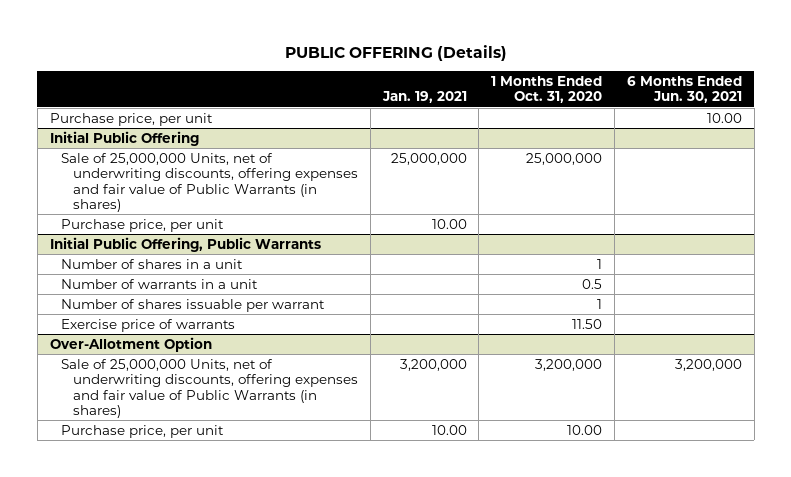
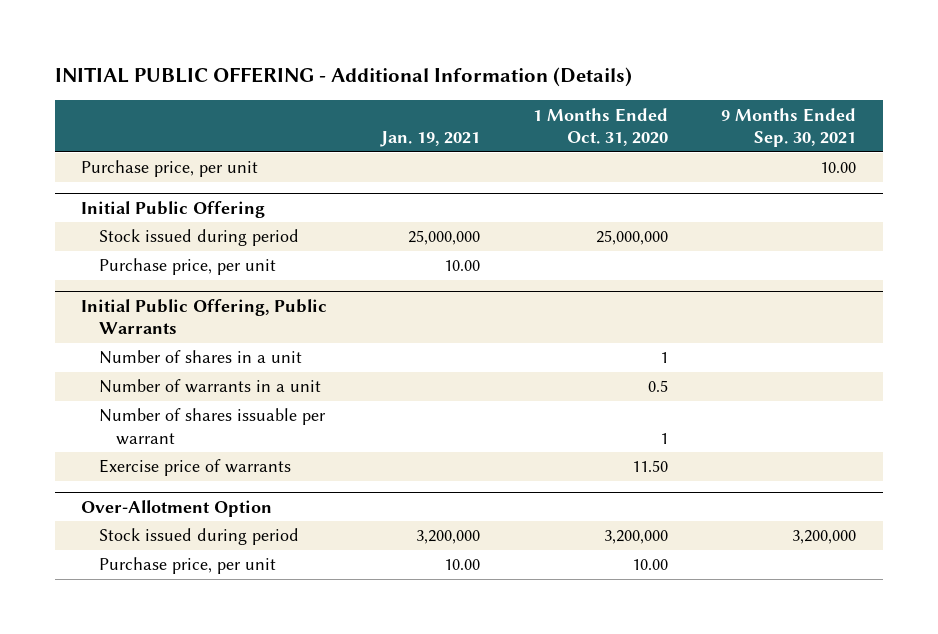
[284,44,507,61] PUBLIC OFFERING (Details) -> [54,67,632,88] INITIAL PUBLIC OFFERING - Additional Information (Details)
[626,75,742,104] 6 Months Ended Jun. 30, 2021 -> none
none -> [721,107,857,148] 9 Months Ended Sep. 30, 2021
[61,152,358,212] Sale of 25,000,000 Units, net of underwriting discounts, offering expenses and fair value of Public Warrants (in shares) -> [98,229,299,247] Stock issued during period
[61,358,358,418] Sale of 25,000,000 Units, net of underwriting discounts, offering expenses and fair value of Public Warrants (in shares) -> [98,528,299,546] Stock issued during period

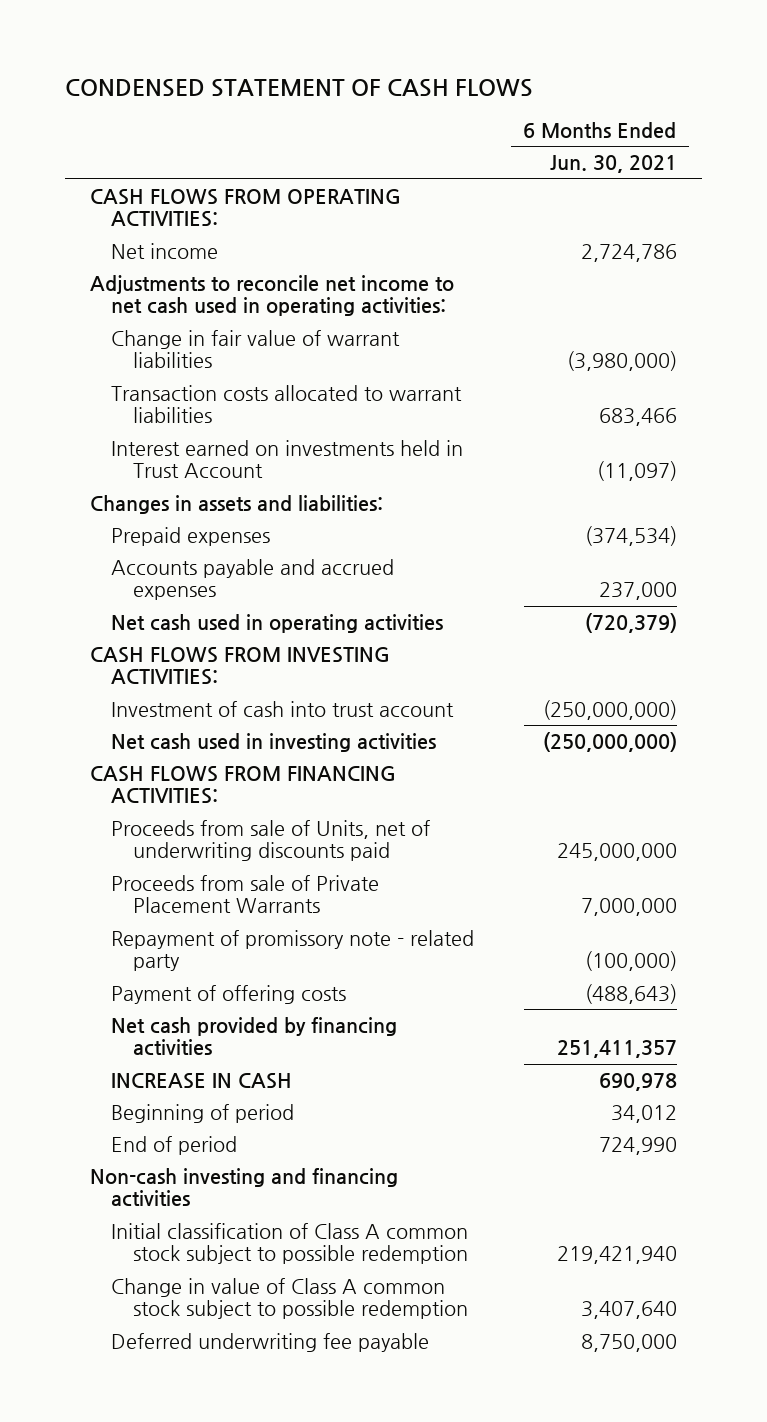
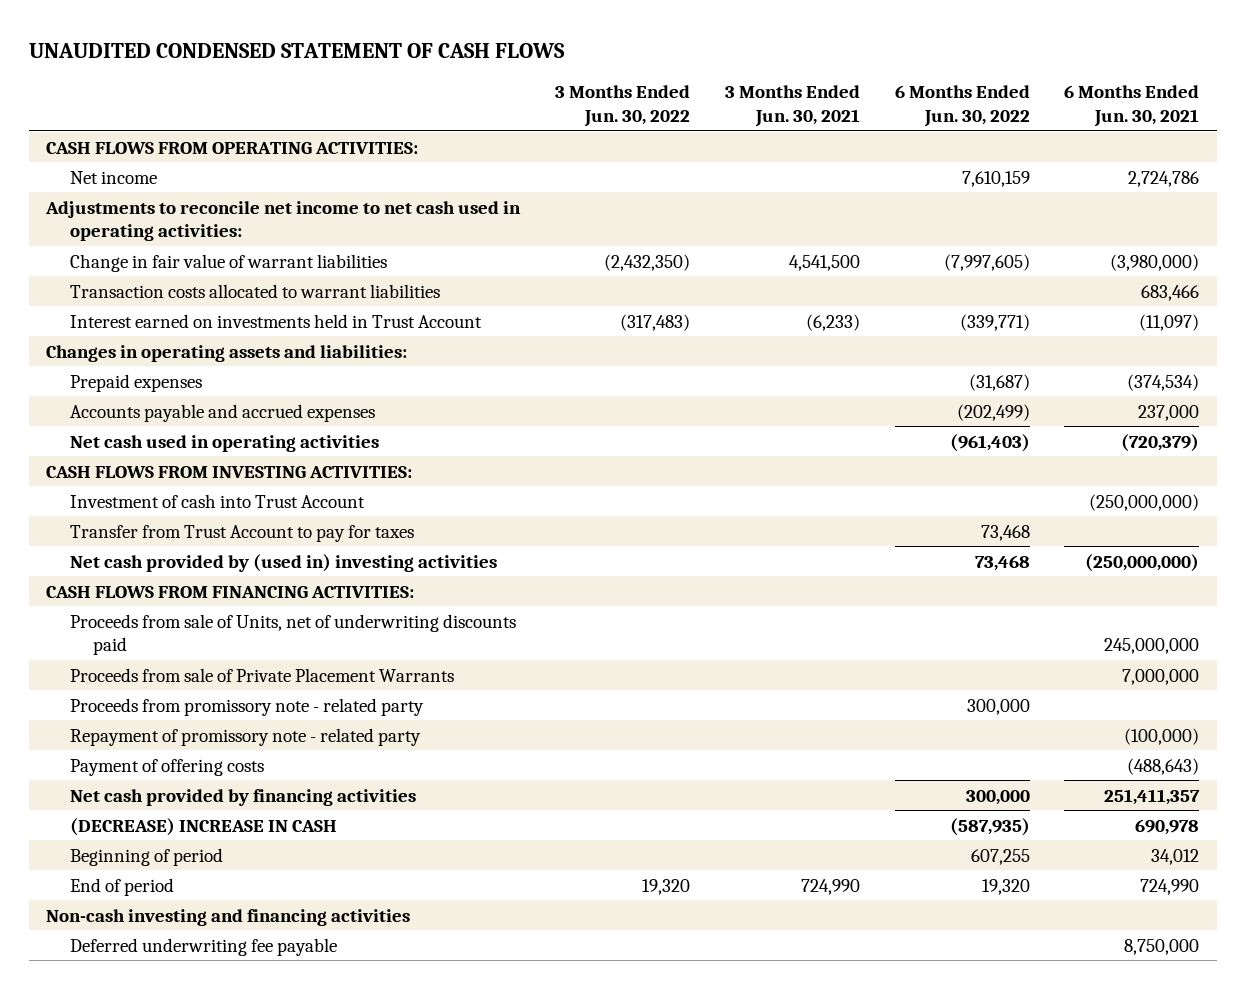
[64,79,533,98] CONDENSED STATEMENT OF CASH FLOWS -> [29,43,566,59] UNAUDITED CONDENSED STATEMENT OF CASH FLOWS
none -> [555,85,691,127] 3 Months Ended Jun. 30, 2022
none -> [724,85,860,127] 3 Months Ended Jun. 30, 2021
none -> [894,85,1030,127] 6 Months Ended Jun. 30, 2022
[89,494,383,514] Changes in assets and liabilities: -> [46,344,408,362] Changes in operating assets and liabilities:
[111,700,455,717] Investment of cash into trust account -> [69,493,365,508] Investment of cash into Trust Account
none -> [69,524,414,542] Transfer from Trust Account to pay for taxes
[111,732,437,752] Net cash used in investing activities -> [69,553,497,572] Net cash provided by (used in) investing activities
none -> [69,697,424,716] Proceeds from promissory note - related party
[111,1072,293,1089] INCREASE IN CASH -> [69,817,337,836] (DECREASE) INCREASE IN CASH
[111,1222,469,1265] Initial classification of Class A common stock subject to possible redemption -> none
[111,1277,468,1320] Change in value of Class A common stock subject to possible redemption -> none

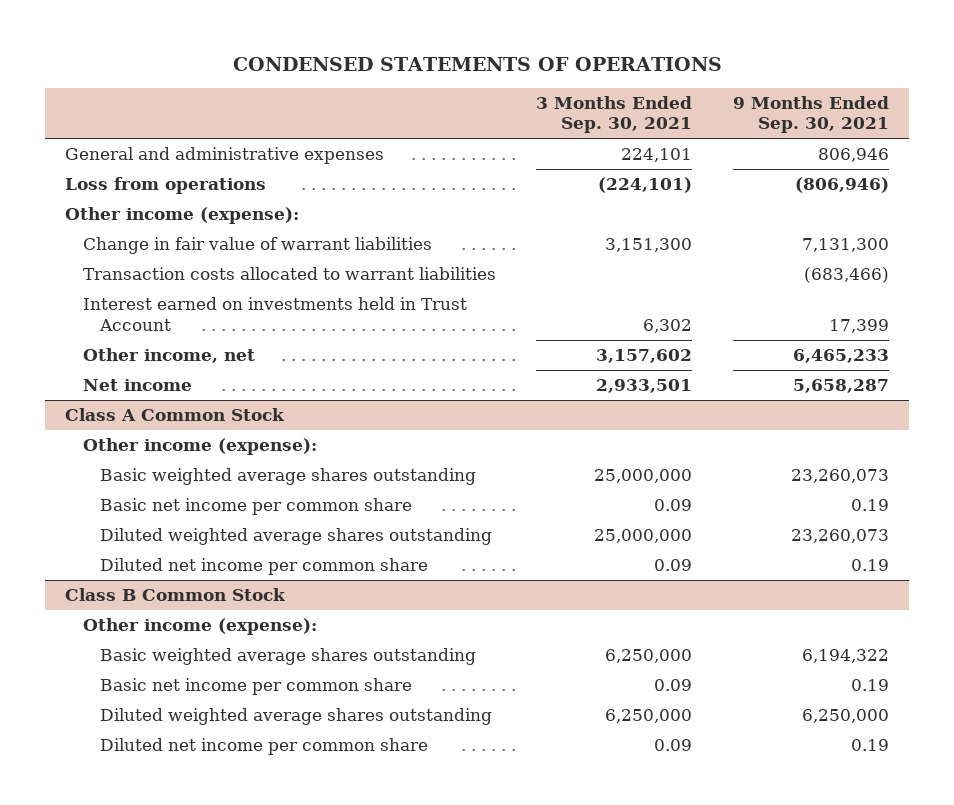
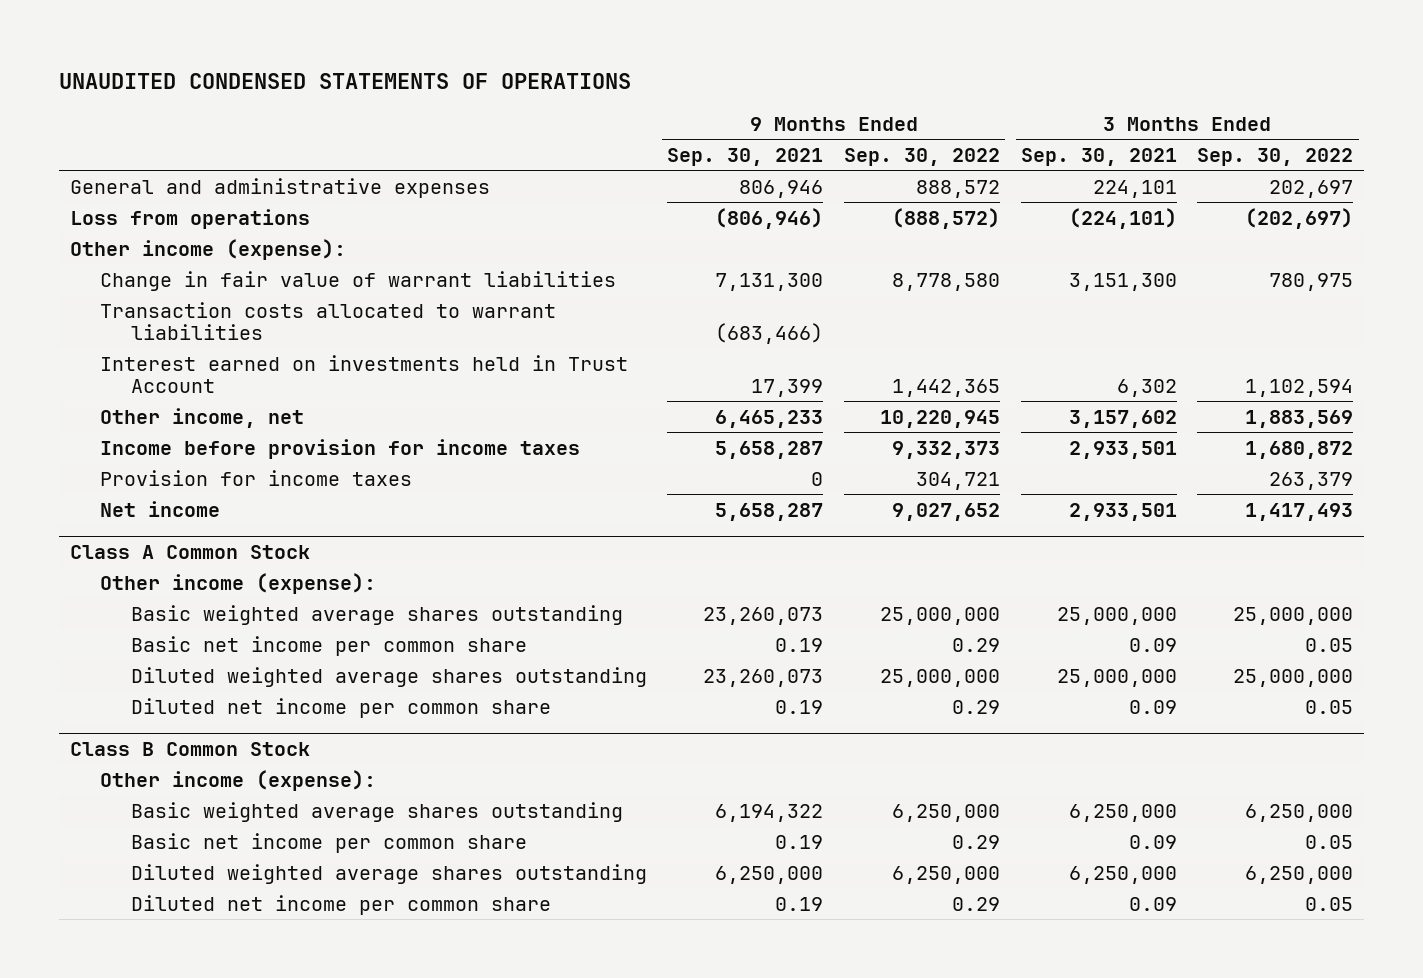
[232,56,722,71] CONDENSED STATEMENTS OF OPERATIONS -> [59,73,632,90] UNAUDITED CONDENSED STATEMENTS OF OPERATIONS
none -> [844,147,1001,166] Sep. 30, 2022
none -> [1197,147,1354,166] Sep. 30, 2022
none -> [100,438,581,459] Income before provision for income taxes
none -> [100,469,413,486] Provision for income taxes

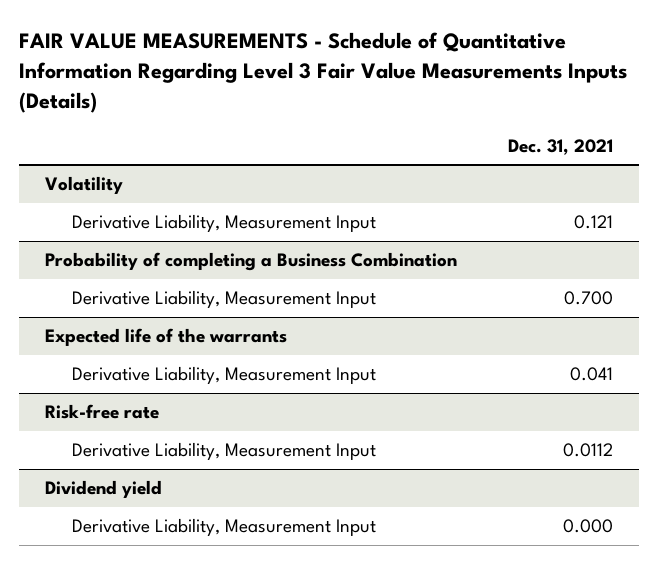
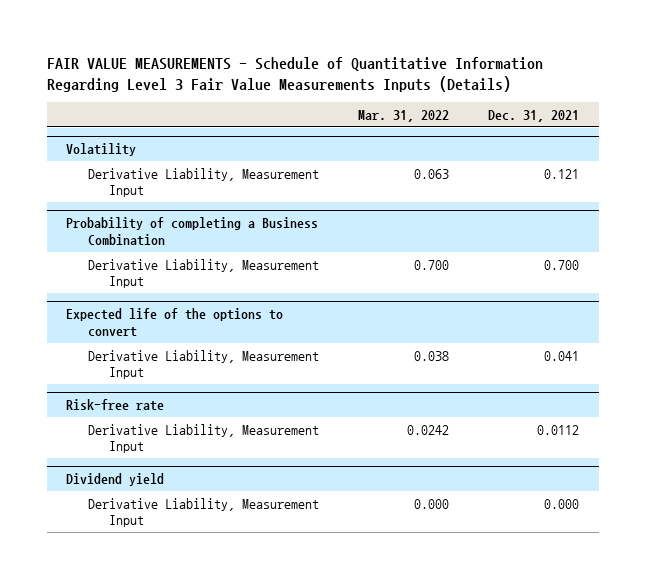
none -> [357,109,449,122] Mar. 31, 2022
[44,328,287,347] Expected life of the warrants -> [66,307,284,337] Expected life of the options to convert

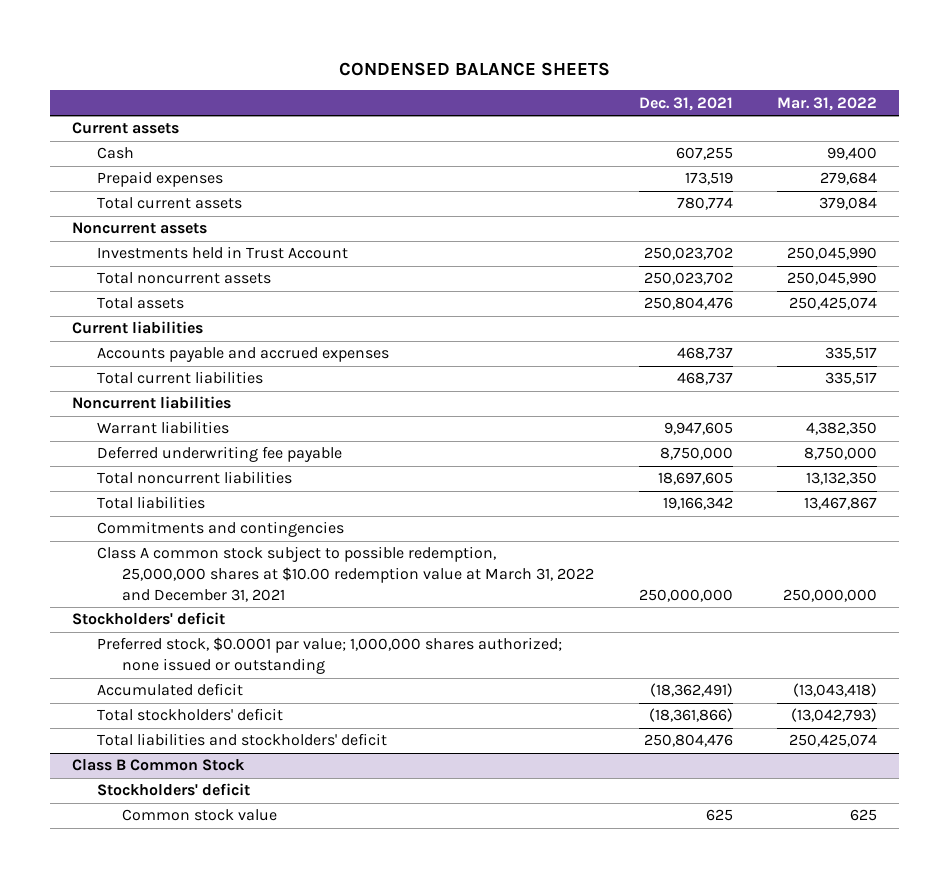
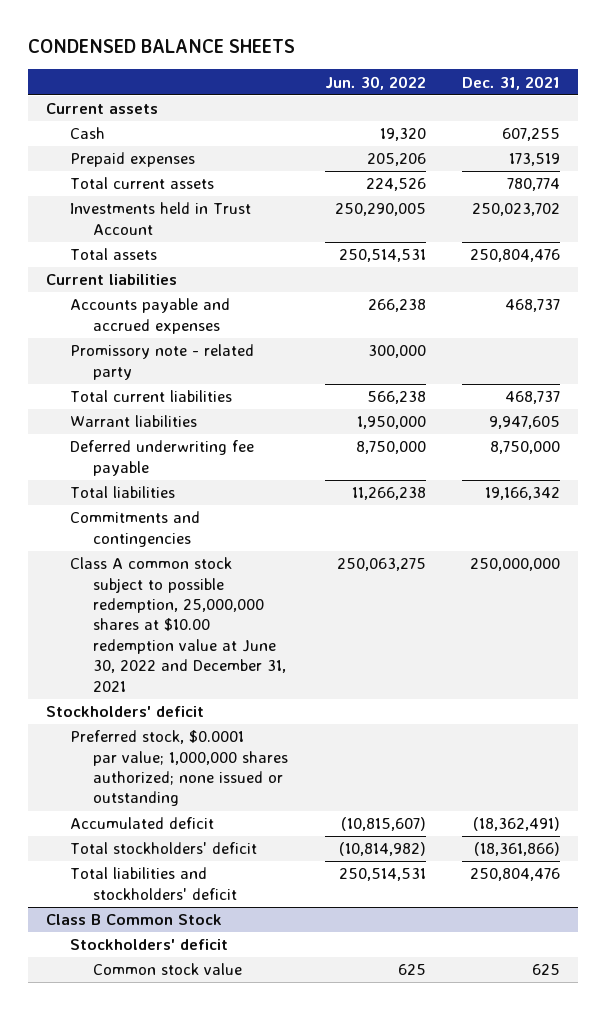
[777,96,878,111] Mar. 31, 2022 -> none
none -> [324,75,426,90] Jun. 30, 2022
[72,222,208,235] Noncurrent assets -> none
[97,272,272,285] Total noncurrent assets -> none
none -> [69,344,254,380] Promissory note - related party
[72,396,232,410] Noncurrent liabilities -> none
[97,471,293,485] Total noncurrent liabilities -> none
[97,546,594,602] Class A common stock subject to possible redemption, 25,000,000 shares at $10.00 redemption value at March 31, 2022 and December 31, 2021 -> [69,557,287,692] Class A common stock subject to possible redemption, 25,000,000 shares at $10.00 redemption value at June 30, 2022 and December 31, 2021

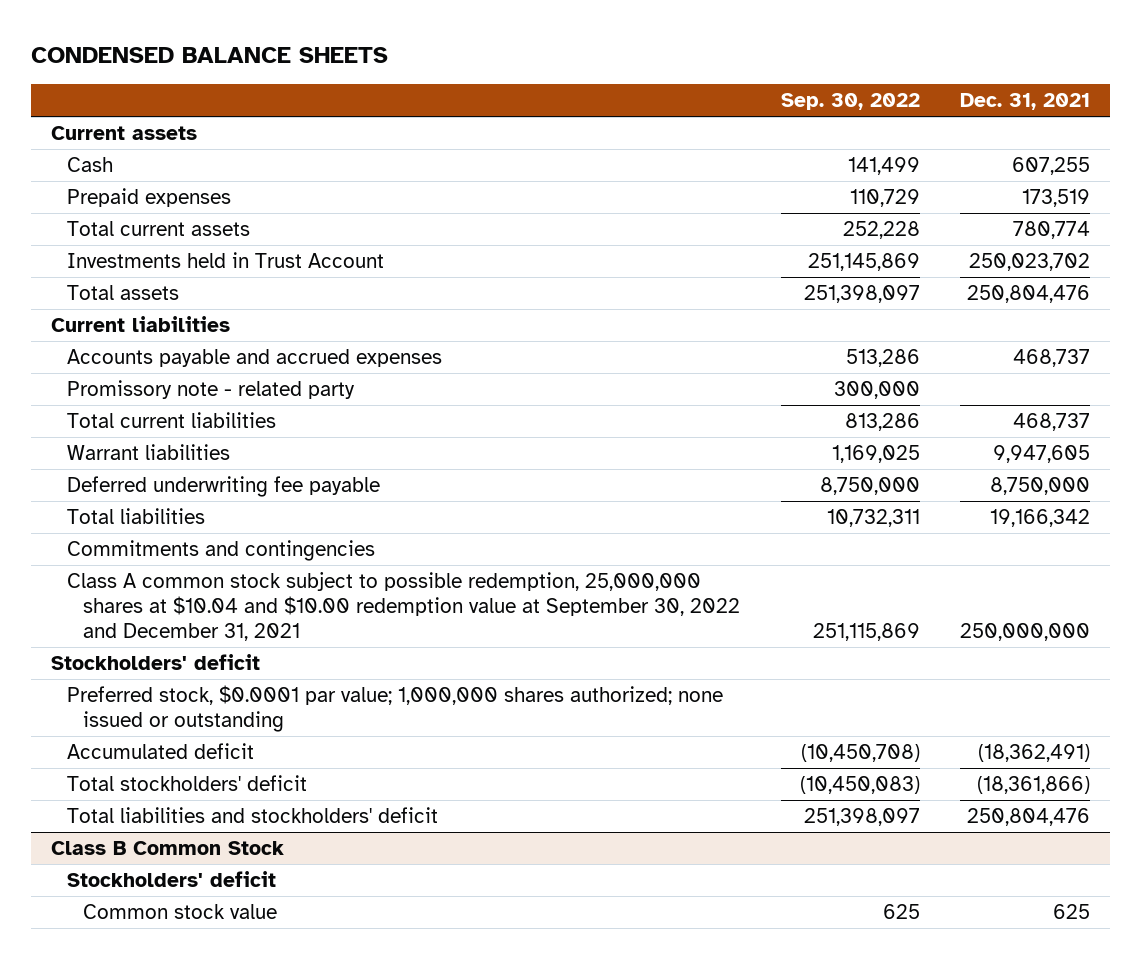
[324,75,426,90] Jun. 30, 2022 -> none
none -> [780,93,920,111] Sep. 30, 2022
[69,557,287,692] Class A common stock subject to possible redemption, 25,000,000 shares at $10.00 redemption value at June 30, 2022 and December 31, 2021 -> [67,572,741,641] Class A common stock subject to possible redemption, 25,000,000 shares at $10.04 and $10.00 redemption value at September 30, 2022 and December 31, 2021

